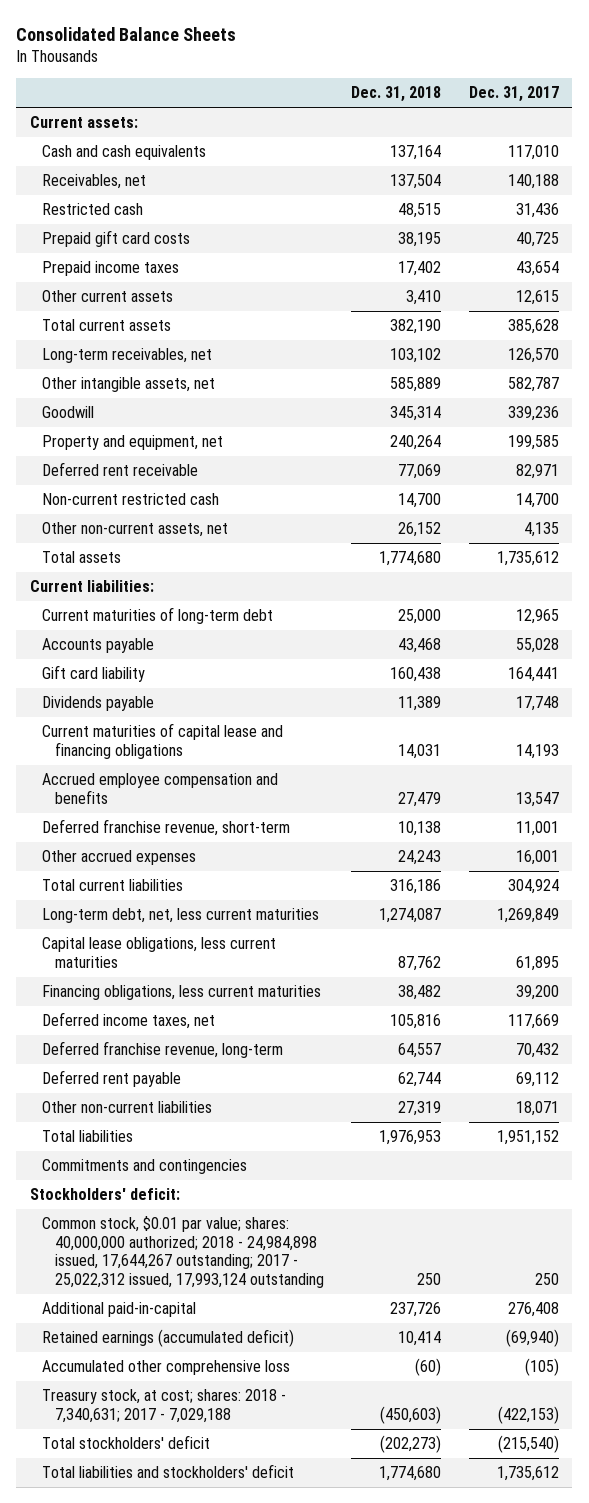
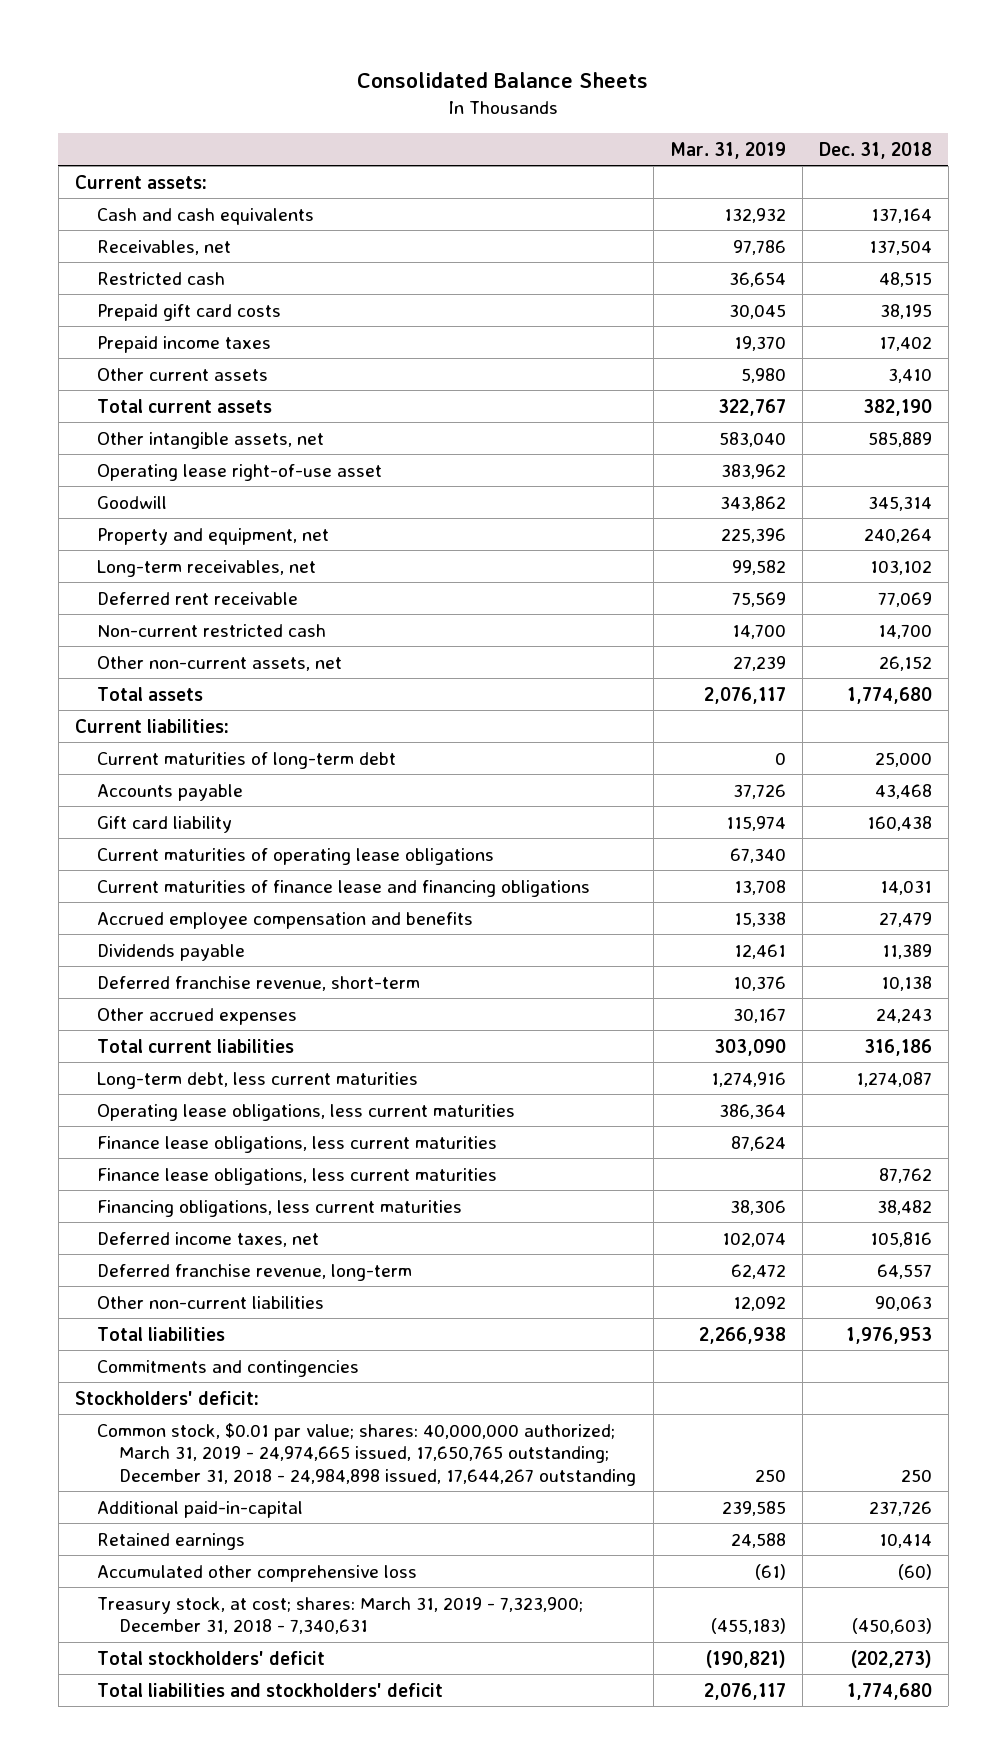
[468,86,559,103] Dec. 31, 2017 -> none
none -> [669,141,786,159] Mar. 31, 2019
none -> [97,463,383,481] Operating lease right-of-use asset
[42,348,213,364] Long-term receivables, net -> [97,559,317,577] Long-term receivables, net
none -> [97,847,495,865] Current maturities of operating lease obligations
[42,723,284,759] Current maturities of capital lease and financing obligations -> [97,879,591,897] Current maturities of finance lease and financing obligations
[42,696,155,712] Dividends payable -> [97,943,246,961] Dividends payable
[42,908,320,924] Long-term debt, net, less current maturities -> [97,1071,419,1089] Long-term debt, less current maturities
none -> [97,1103,516,1121] Operating lease obligations, less current maturities
none -> [97,1135,498,1153] Finance lease obligations, less current maturities
[42,937,277,968] Capital lease obligations, less current maturities -> [97,1167,498,1185] Finance lease obligations, less current maturities
[42,1070,182,1088] Deferred rent payable -> none
[398,1101,442,1117] 27,319 -> [874,1295,932,1311] 90,063
[42,1216,324,1288] Common stock, $0.01 par value; shares: 40,000,000 authorized; 2018 - 24,984,898 issued, 17,644,267 outstanding; 2017 - 25,022,312 issued, 17,993,124 outstanding -> [97,1422,637,1486] Common stock, $0.01 par value; shares: 40,000,000 authorized; March 31, 2019 - 24,974,665 issued, 17,650,765 outstanding; December 31, 2018 - 24,984,898 issued, 17,644,267 outstanding
[42,1329,295,1348] Retained earnings (accumulated deficit) -> [97,1532,246,1550] Retained earnings
[42,1389,287,1423] Treasury stock, at cost; shares: 2018 - 7,340,631; 2017 - 7,029,188 -> [97,1596,584,1635] Treasury stock, at cost; shares: March 31, 2019 - 7,323,900; December 31, 2018 - 7,340,631

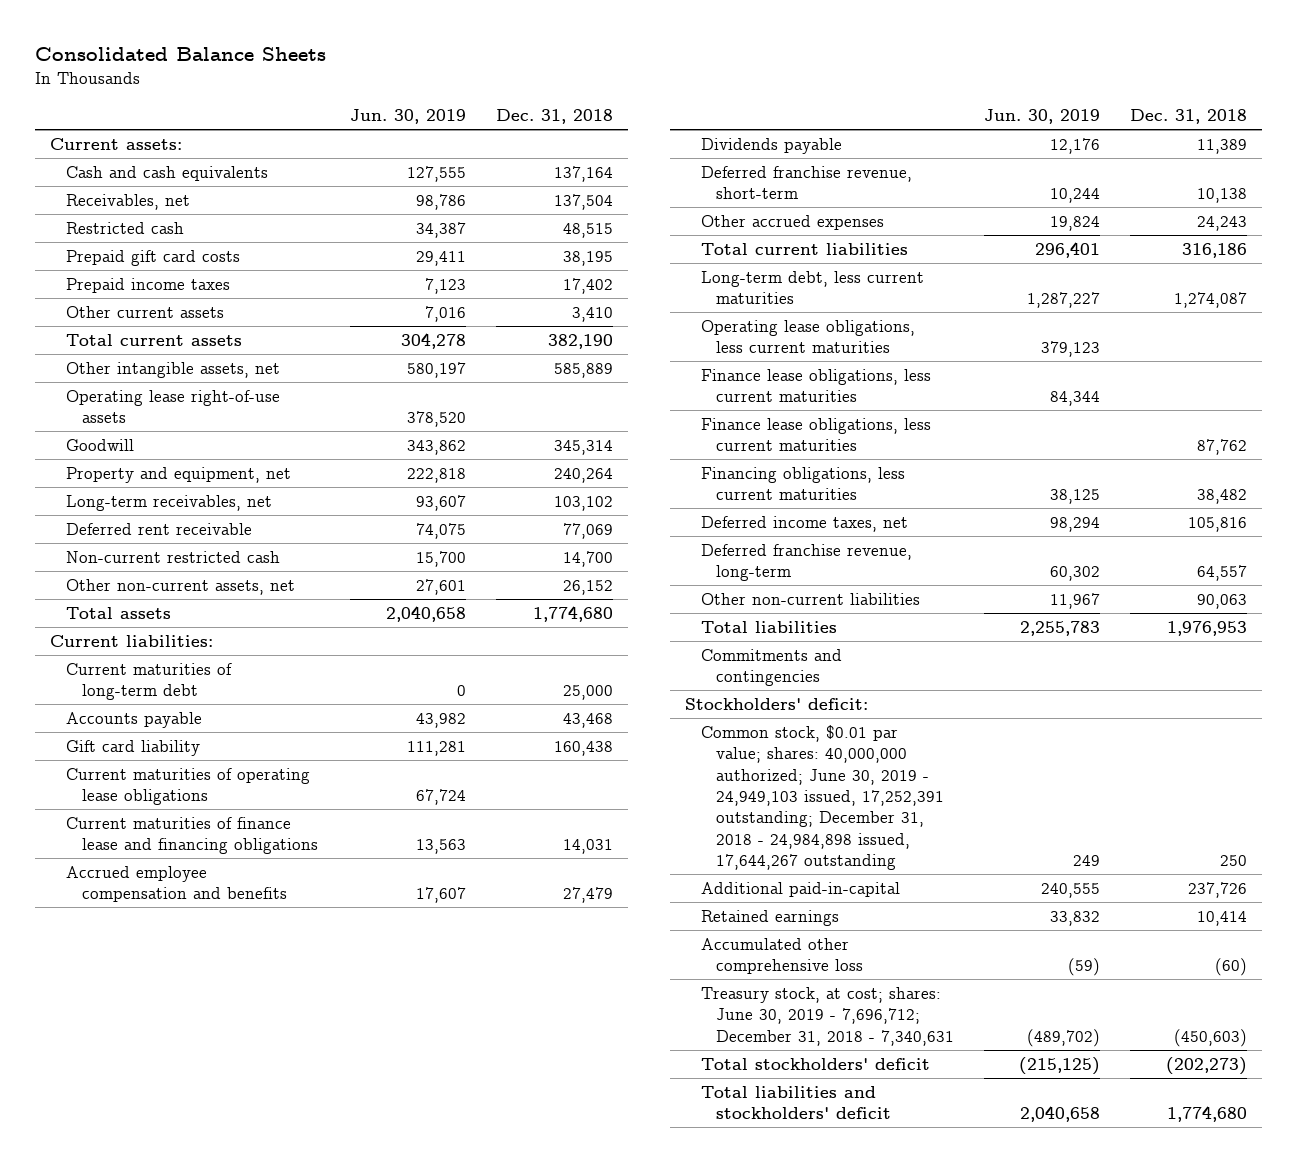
[669,141,786,159] Mar. 31, 2019 -> none
none -> [349,108,466,124] Jun. 30, 2019
[97,463,383,481] Operating lease right-of-use asset -> [65,389,280,424] Operating lease right-of-use assets
[97,1422,637,1486] Common stock, $0.01 par value; shares: 40,000,000 authorized; March 31, 2019 - 24,974,665 issued, 17,650,765 outstanding; December 31, 2018 - 24,984,898 issued, 17,644,267 outstanding -> [700,724,945,871] Common stock, $0.01 par value; shares: 40,000,000 authorized; June 30, 2019 - 24,949,103 issued, 17,252,391 outstanding; December 31, 2018 - 24,984,898 issued, 17,644,267 outstanding
[97,1596,584,1635] Treasury stock, at cost; shares: March 31, 2019 - 7,323,900; December 31, 2018 - 7,340,631 -> [700,986,955,1046] Treasury stock, at cost; shares: June 30, 2019 - 7,696,712; December 31, 2018 - 7,340,631

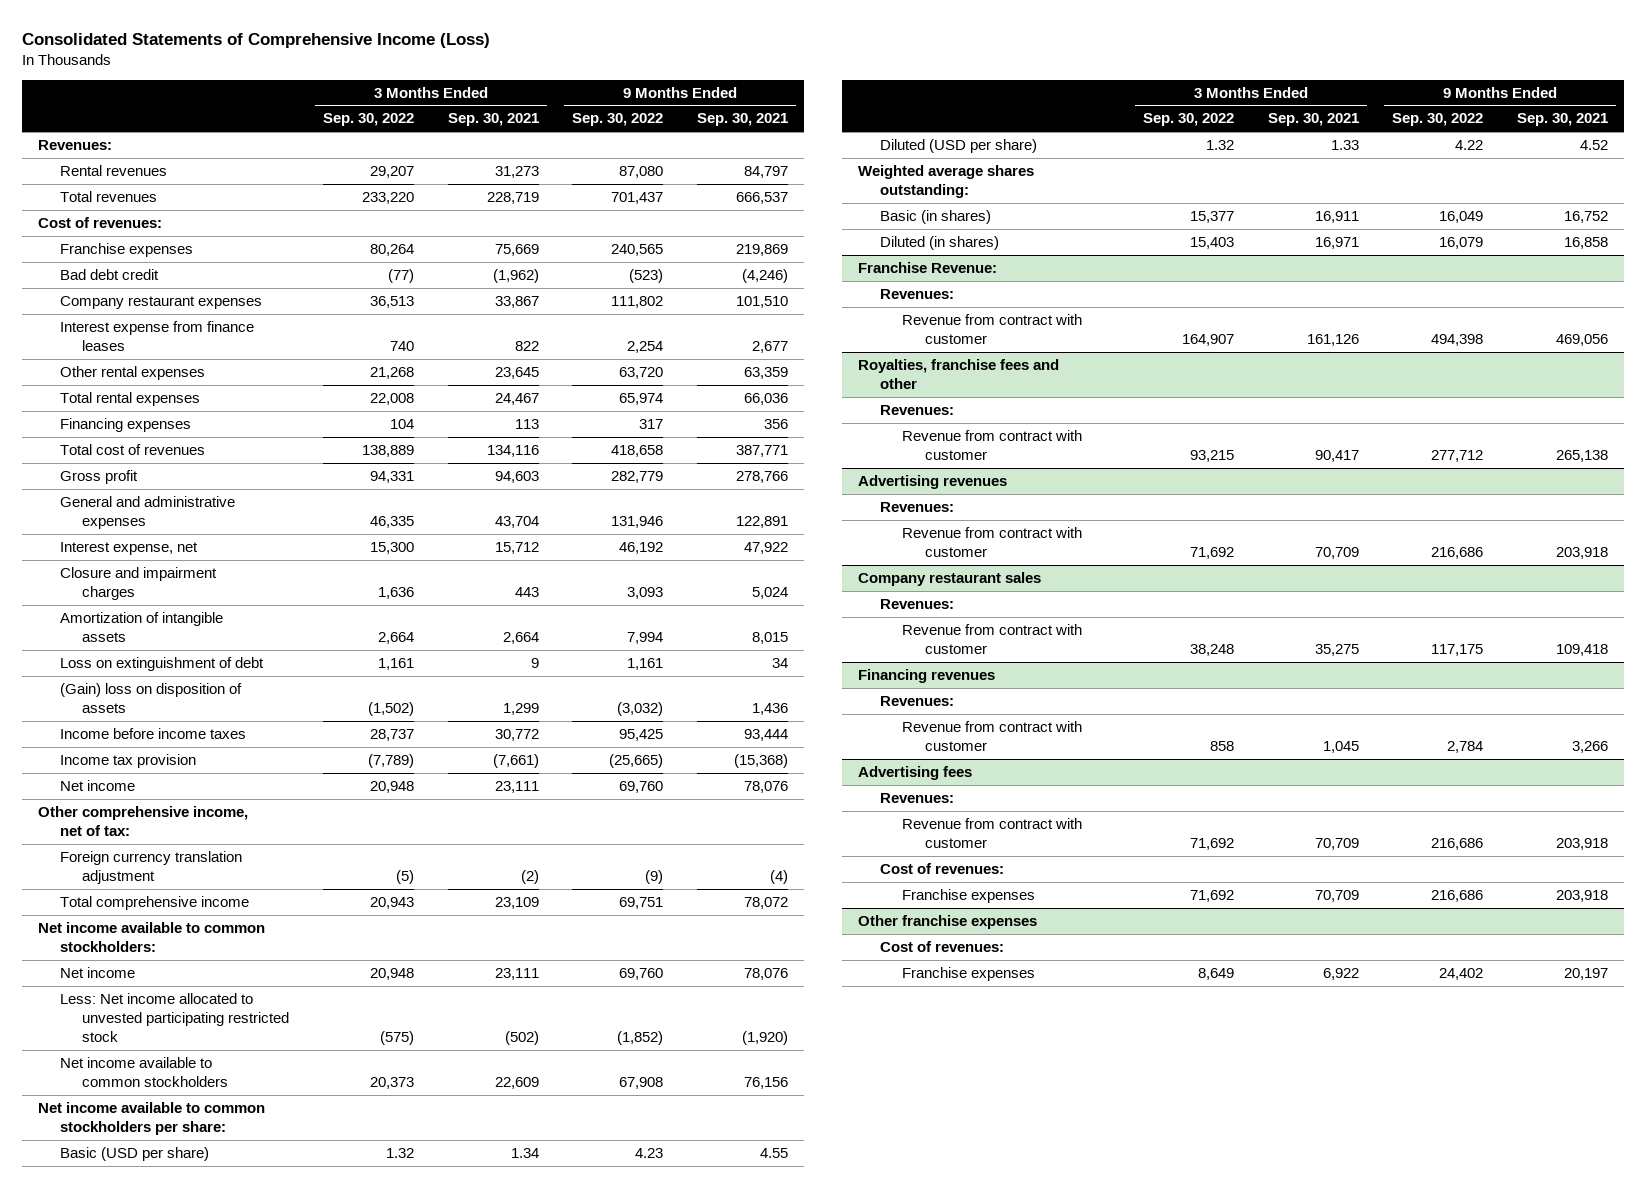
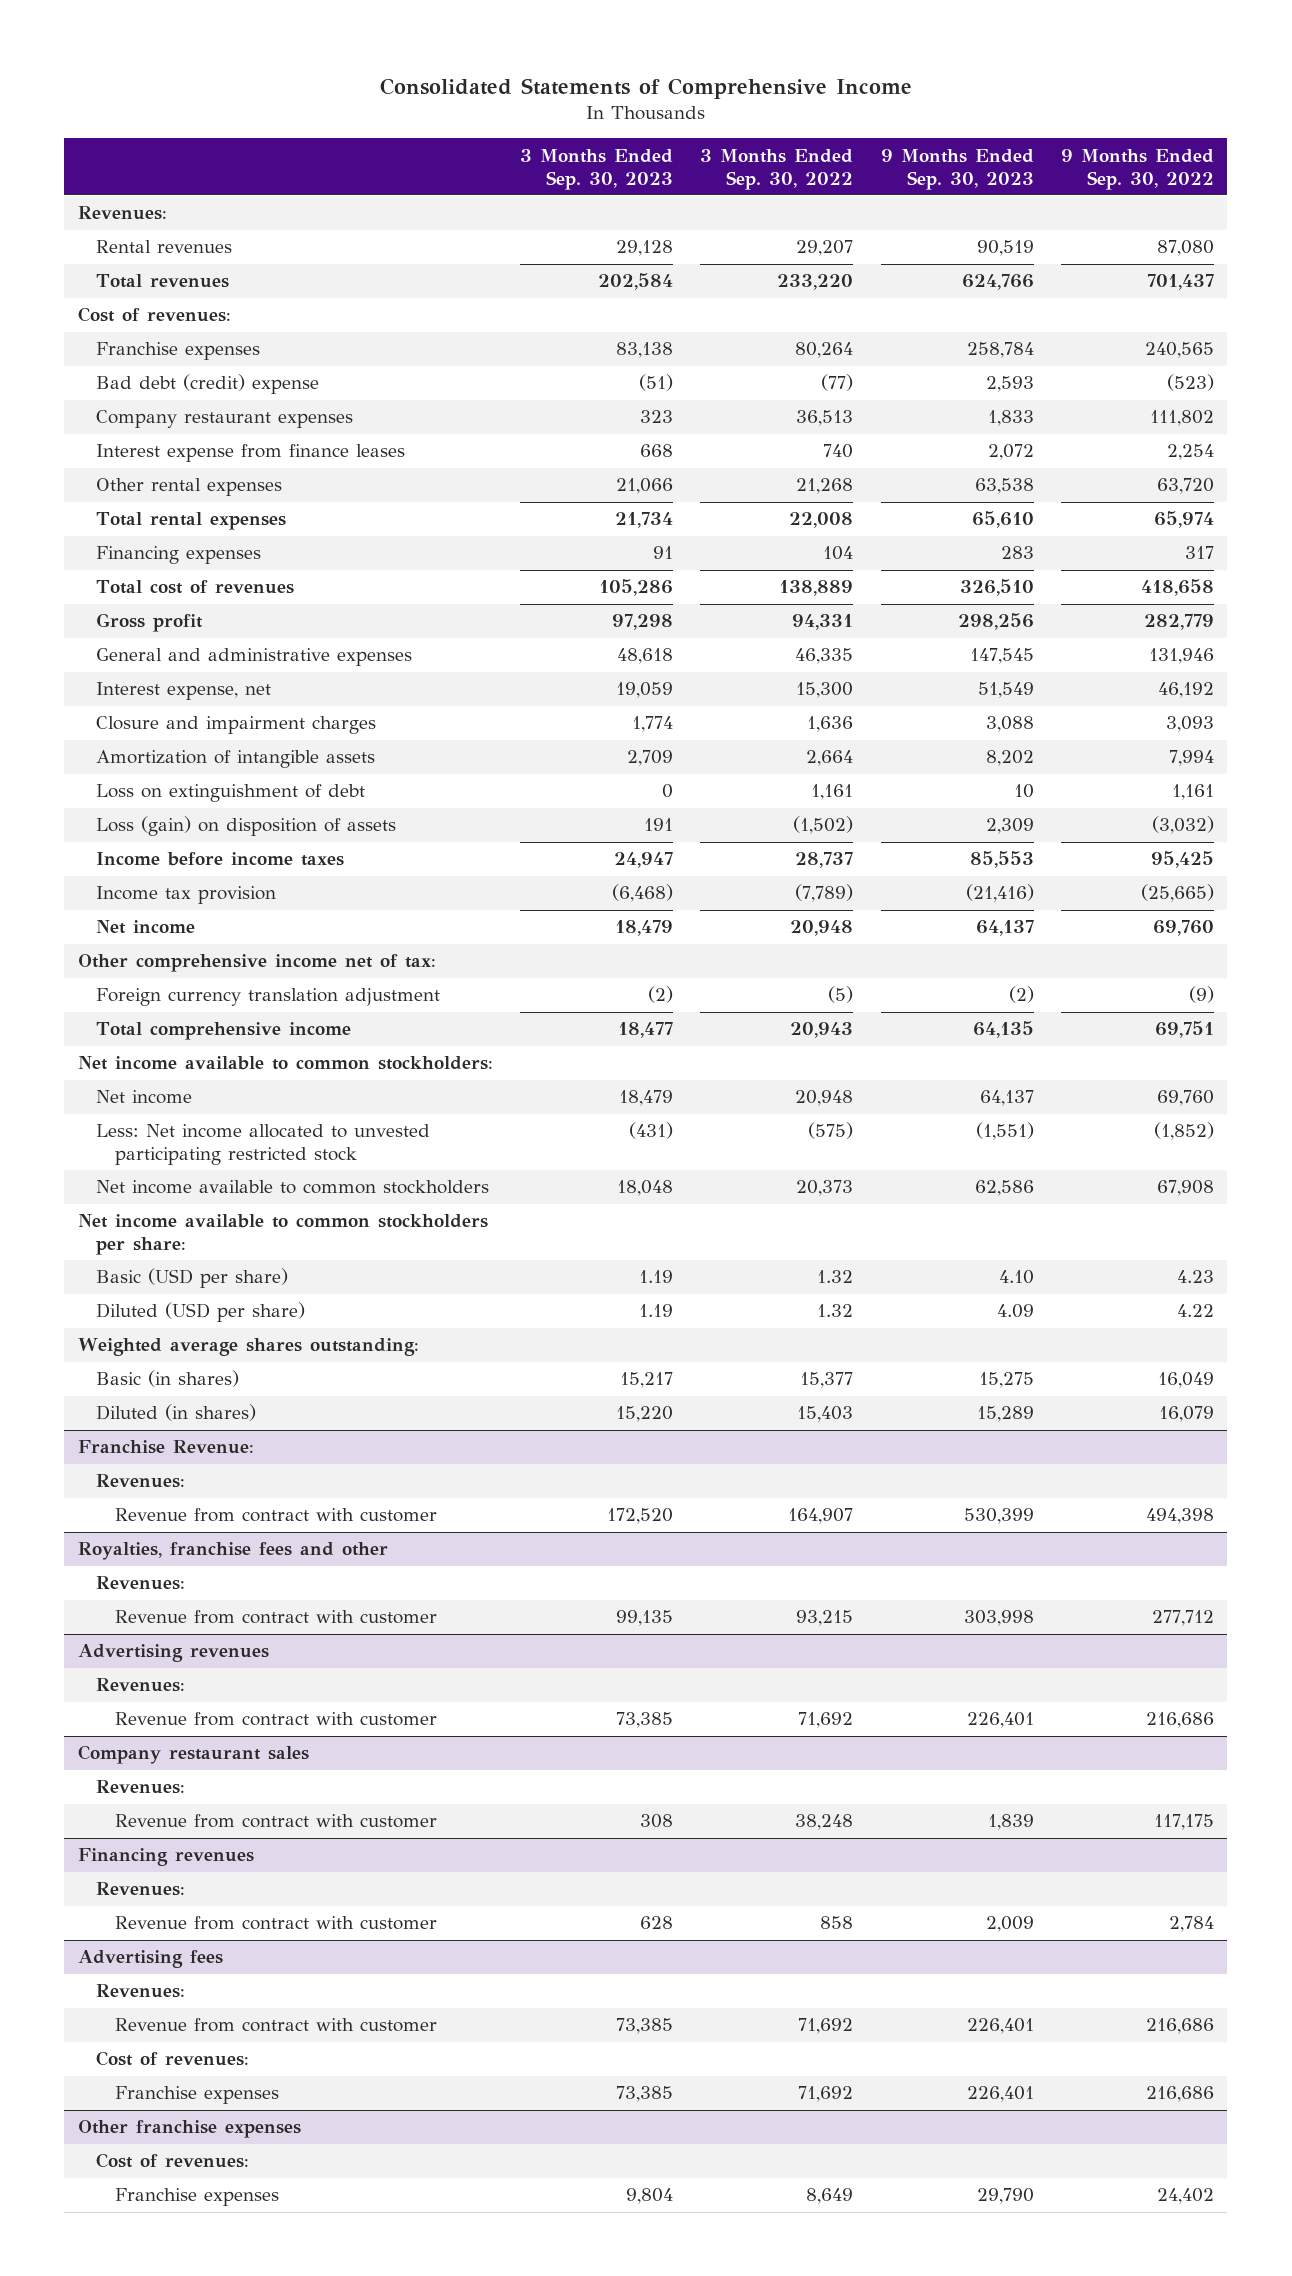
[21,32,490,48] Consolidated Statements of Comprehensive Income (Loss) -> [379,77,912,99] Consolidated Statements of Comprehensive Income
[447,113,539,127] Sep. 30, 2021 -> none
[696,113,788,127] Sep. 30, 2021 -> none
none -> [520,148,674,190] 3 Months Ended Sep. 30, 2023
none -> [880,148,1034,190] 9 Months Ended Sep. 30, 2023
[60,269,160,281] Bad debt credit -> [96,374,320,395] Bad debt (credit) expense
[60,683,243,714] (Gain) loss on disposition of assets -> [96,816,397,837] Loss (gain) on disposition of assets
[38,806,249,837] Other comprehensive income, net of tax: -> [78,954,437,973] Other comprehensive income net of tax:

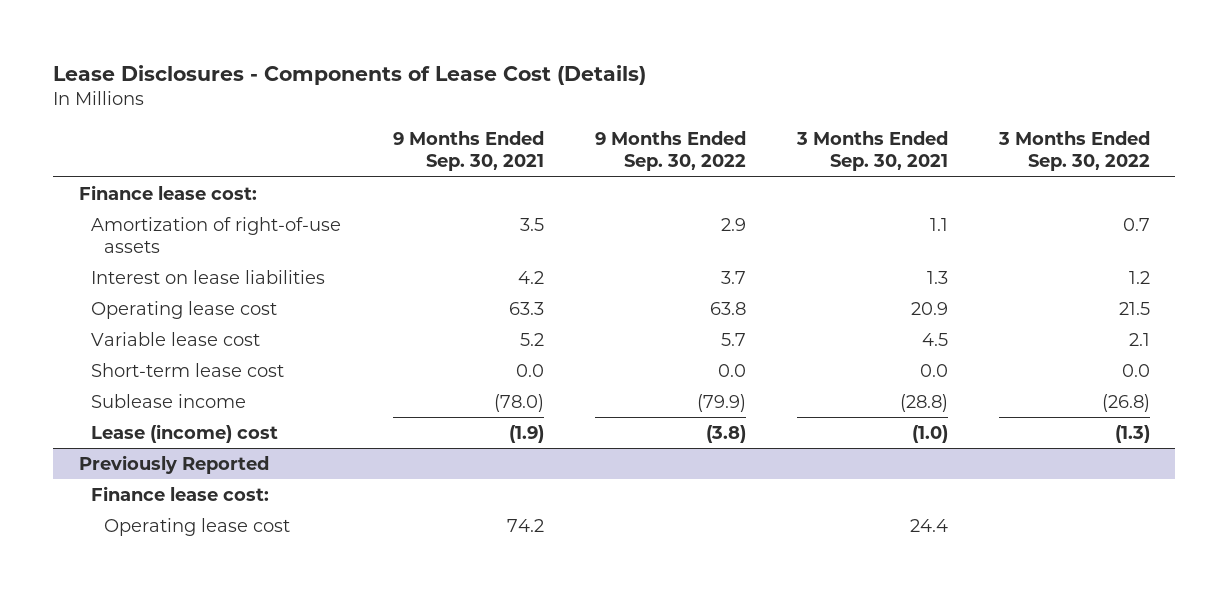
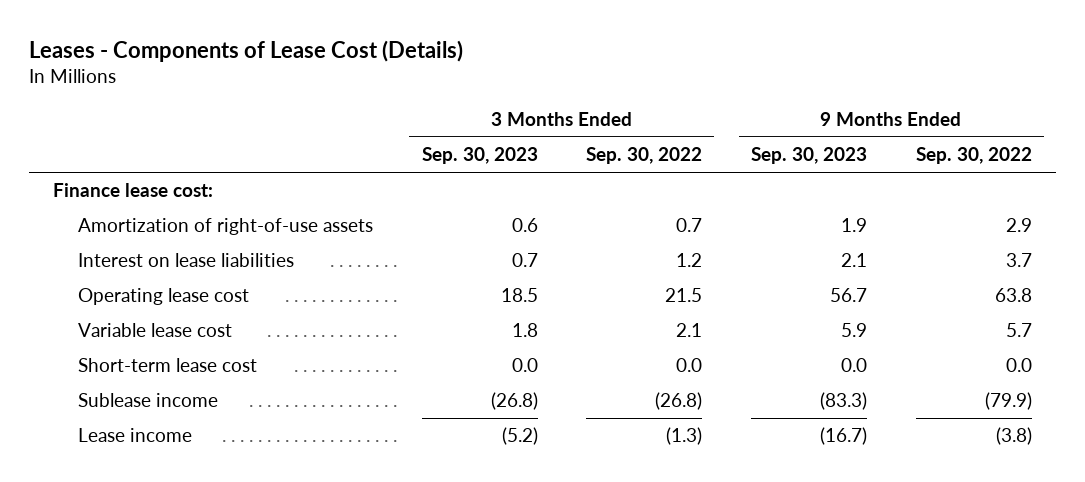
[53,65,647,86] Lease Disclosures - Components of Lease Cost (Details) -> [29,39,464,62] Leases - Components of Lease Cost (Details)
[392,130,544,172] 9 Months Ended Sep. 30, 2021 -> none
[795,130,948,172] 3 Months Ended Sep. 30, 2021 -> none
none -> [421,147,538,165] Sep. 30, 2023
none -> [751,147,868,165] Sep. 30, 2023
[78,454,269,474] Previously Reported -> none
[91,485,270,501] Finance lease cost: -> none
[103,517,290,536] Operating lease cost -> none
[91,423,279,443] Lease (income) cost -> [77,428,192,443] Lease income

